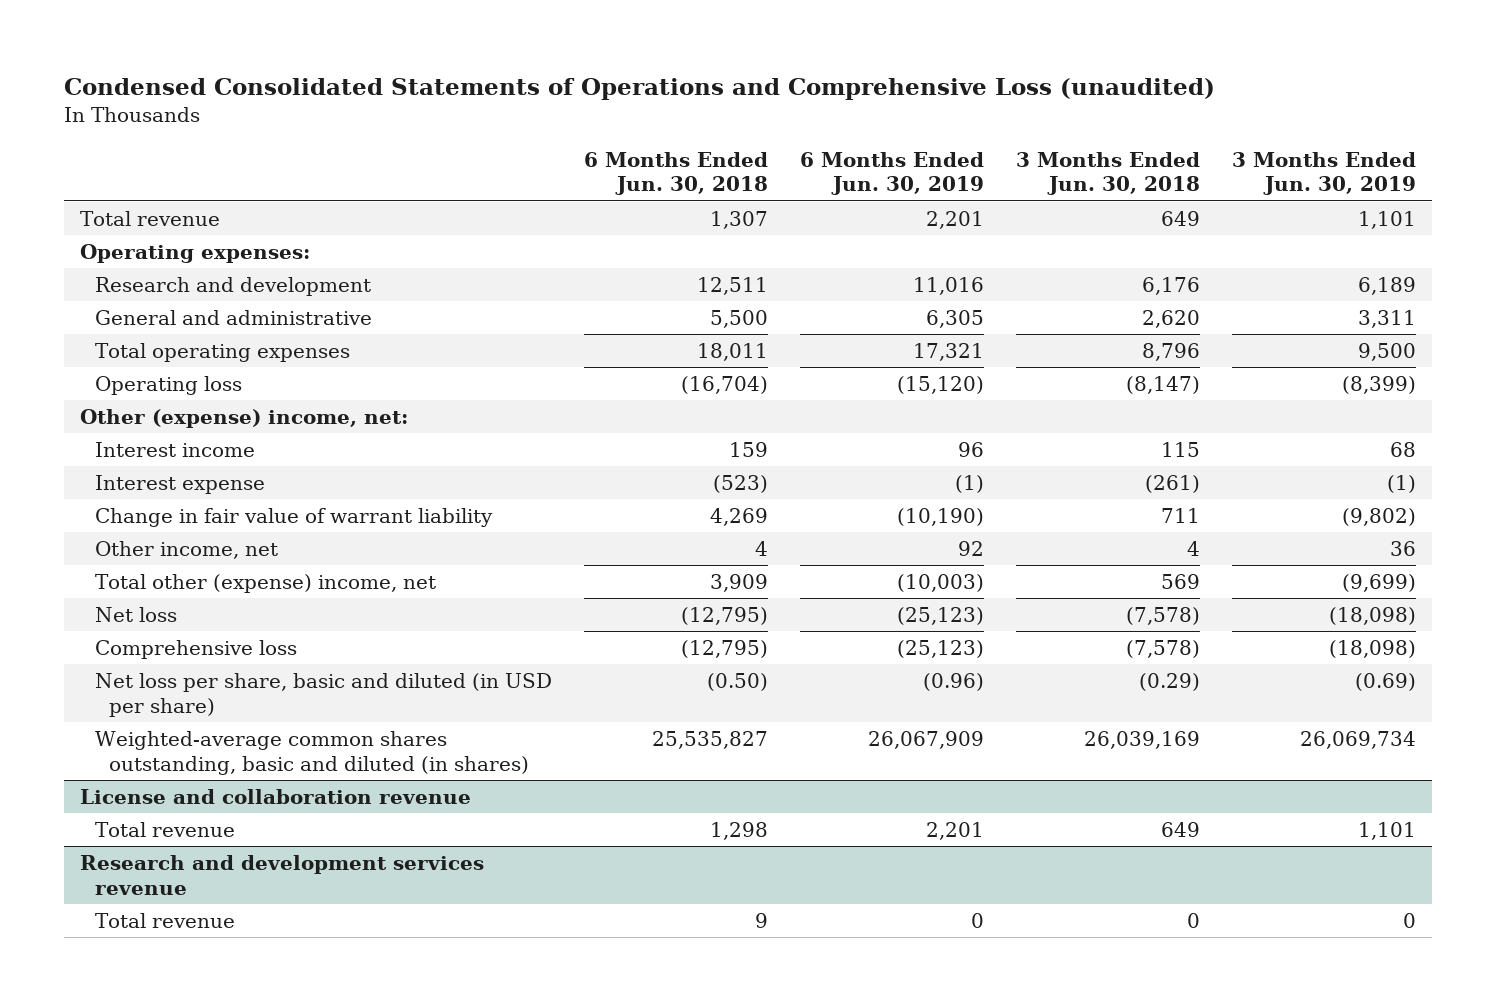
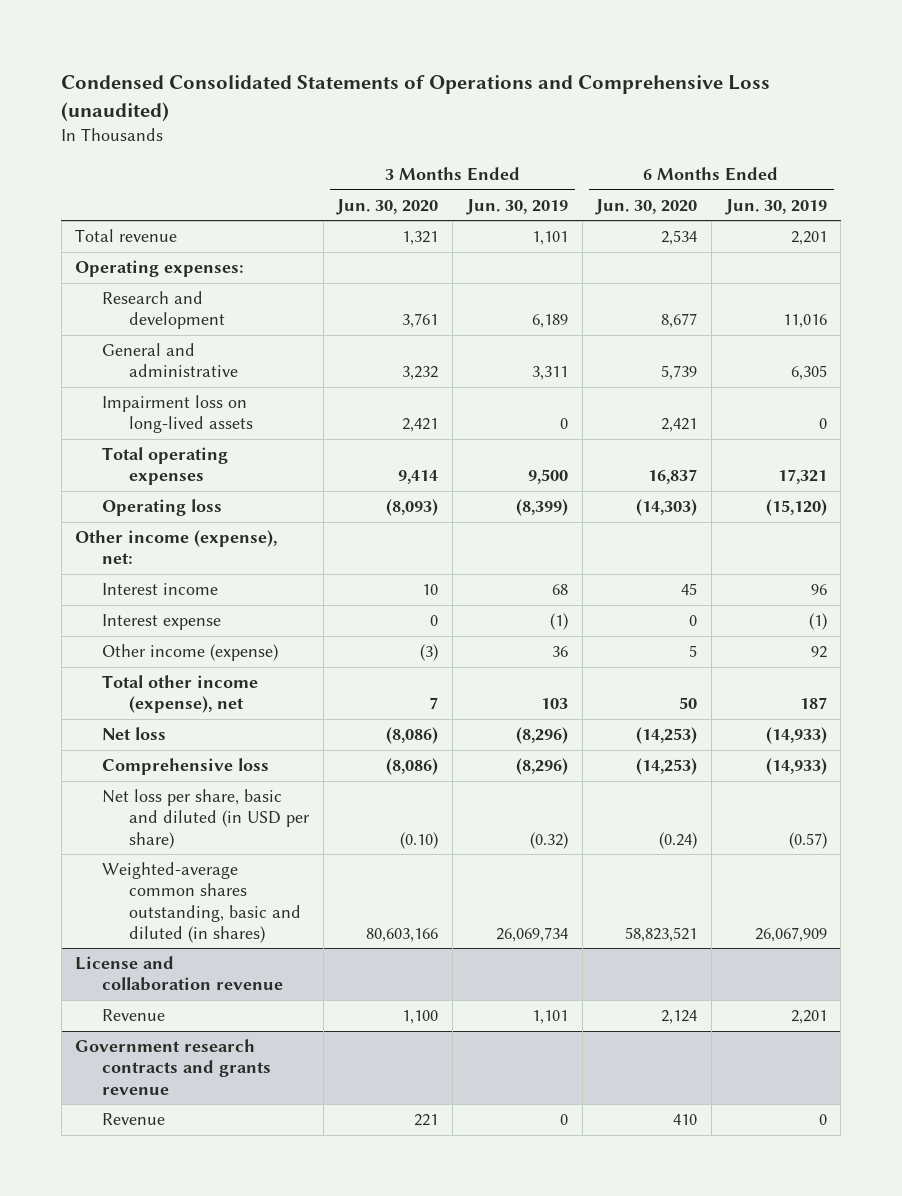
[583,151,768,196] 6 Months Ended Jun. 30, 2018 -> none
[1015,151,1200,196] 3 Months Ended Jun. 30, 2018 -> none
none -> [336,198,439,215] Jun. 30, 2020
none -> [595,198,698,215] Jun. 30, 2020
none -> [102,395,254,434] Impairment loss on long-lived assets
[79,409,408,429] Other (expense) income, net: -> [75,530,278,565] Other income (expense), net:
[94,508,493,528] Change in fair value of warrant liability -> none
[94,541,278,560] Other income, net -> [102,644,279,662] Other income (expense)
[94,574,436,594] Total other (expense) income, net -> [102,675,259,714] Total other income (expense), net
[896,574,984,593] (10,003) -> [799,697,827,710] 187
[1341,574,1416,593] (9,699) -> [540,698,568,710] 103
[896,607,984,626] (25,123) -> [765,727,827,745] (14,933)
[1328,607,1416,626] (18,098) -> [515,727,568,745] (8,296)
[896,640,984,659] (25,123) -> [765,758,827,776] (14,933)
[1328,640,1416,659] (18,098) -> [515,758,568,776] (8,296)
[922,673,984,692] (0.96) -> [788,831,827,849] (0.57)
[1354,673,1416,692] (0.69) -> [529,831,568,849] (0.32)
[79,855,484,895] Research and development services revenue -> none
[94,822,235,838] Total revenue -> [102,1009,166,1022] Revenue
none -> [75,1039,272,1095] Government research contracts and grants revenue
[94,913,235,929] Total revenue -> [102,1113,166,1126] Revenue

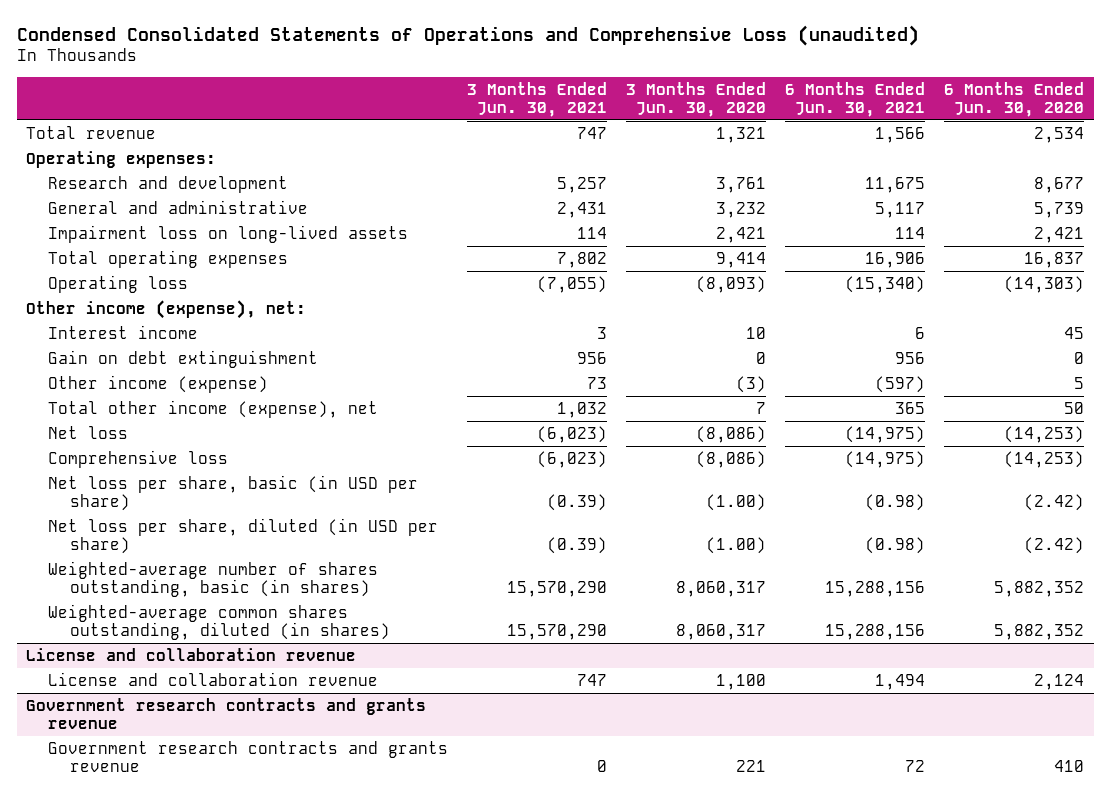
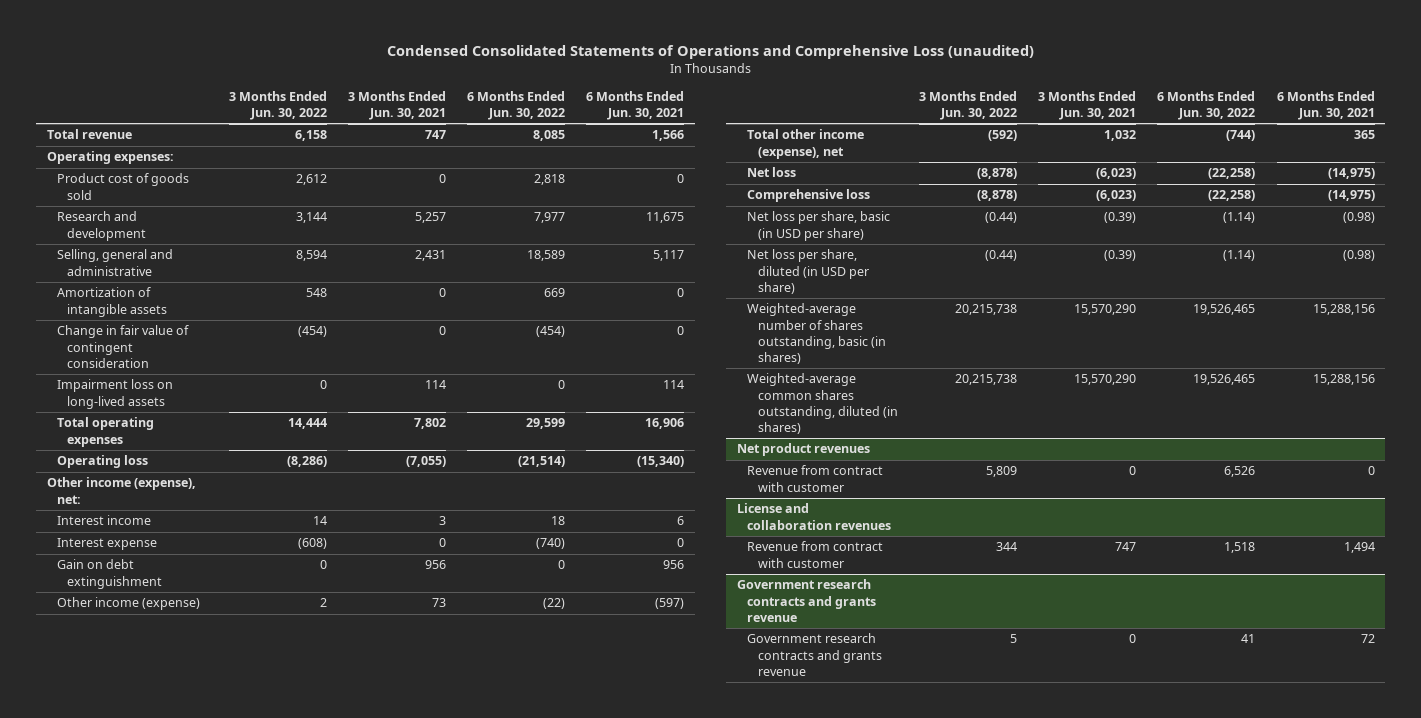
[626,81,767,117] 3 Months Ended Jun. 30, 2020 -> none
[944,81,1085,117] 6 Months Ended Jun. 30, 2020 -> none
none -> [228,90,327,120] 3 Months Ended Jun. 30, 2022
none -> [467,90,566,120] 6 Months Ended Jun. 30, 2022
none -> [56,173,189,200] Product cost of goods sold
[48,199,309,214] General and administrative -> [56,249,173,276] Selling, general and administrative
none -> [56,287,168,317] Amortization of intangible assets
none -> [56,325,189,368] Change in fair value of contingent consideration
none -> [56,538,157,551] Interest expense
none -> [736,443,870,457] Net product revenues
none -> [747,465,884,492] Revenue from contract with customer
[26,647,357,661] License and collaboration revenue -> [736,503,892,530] License and collaboration revenues
[48,671,379,686] License and collaboration revenue -> [747,541,884,568] Revenue from contract with customer

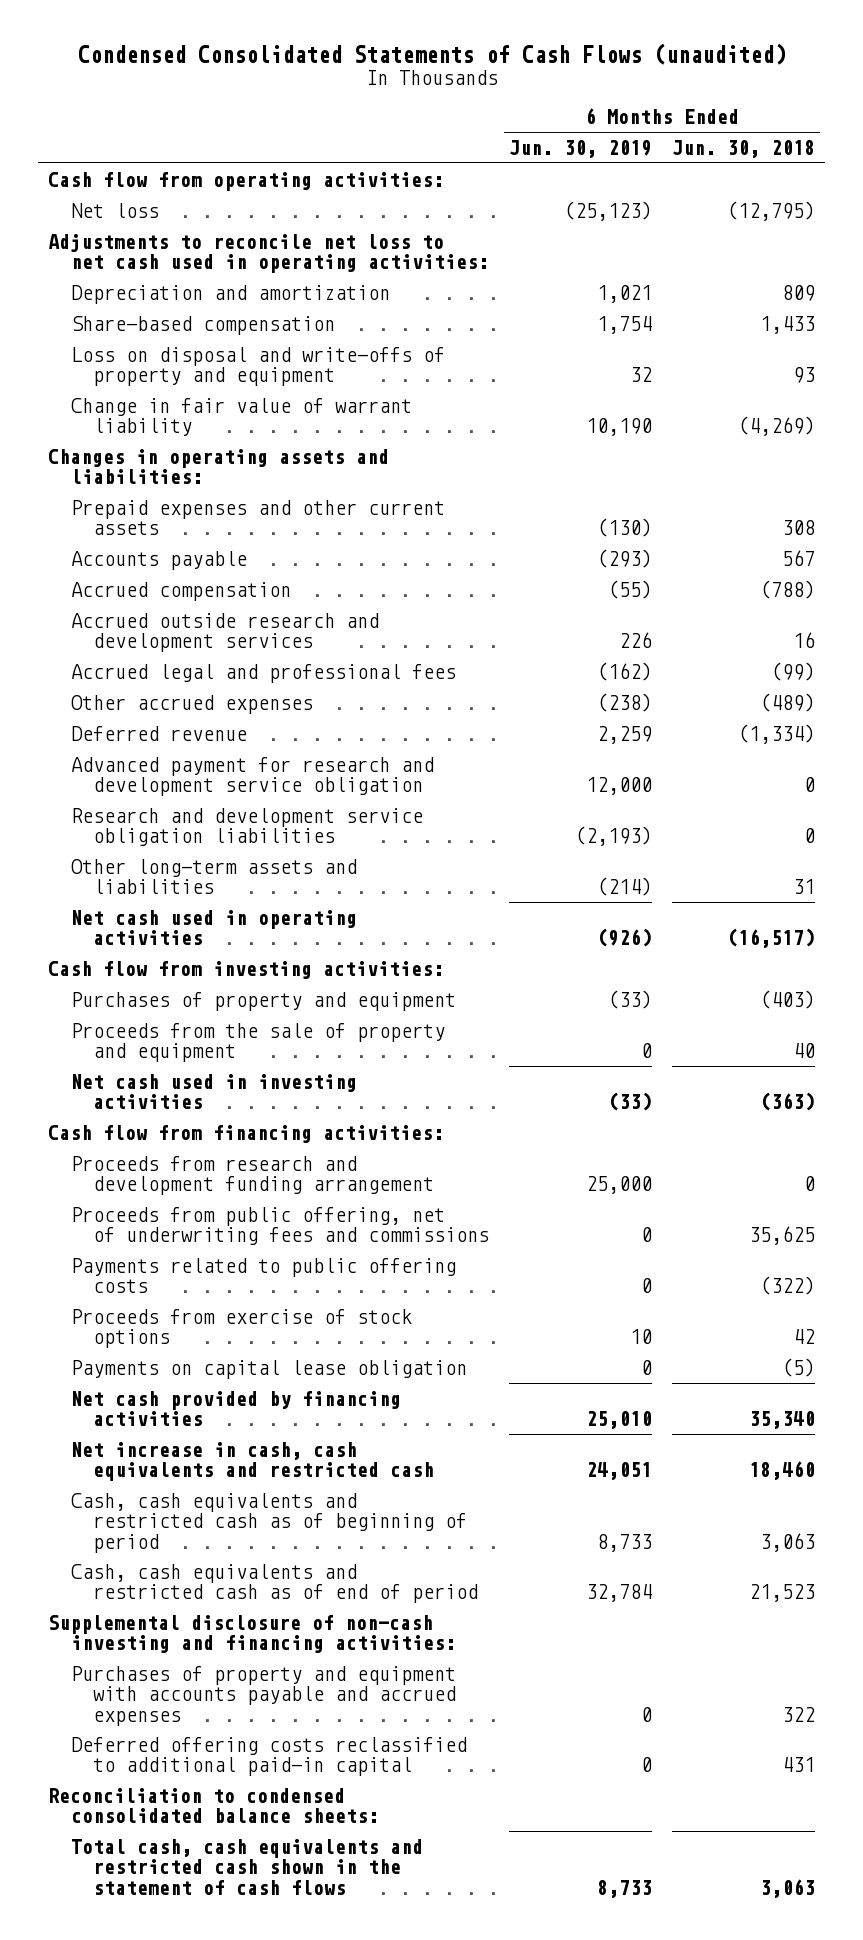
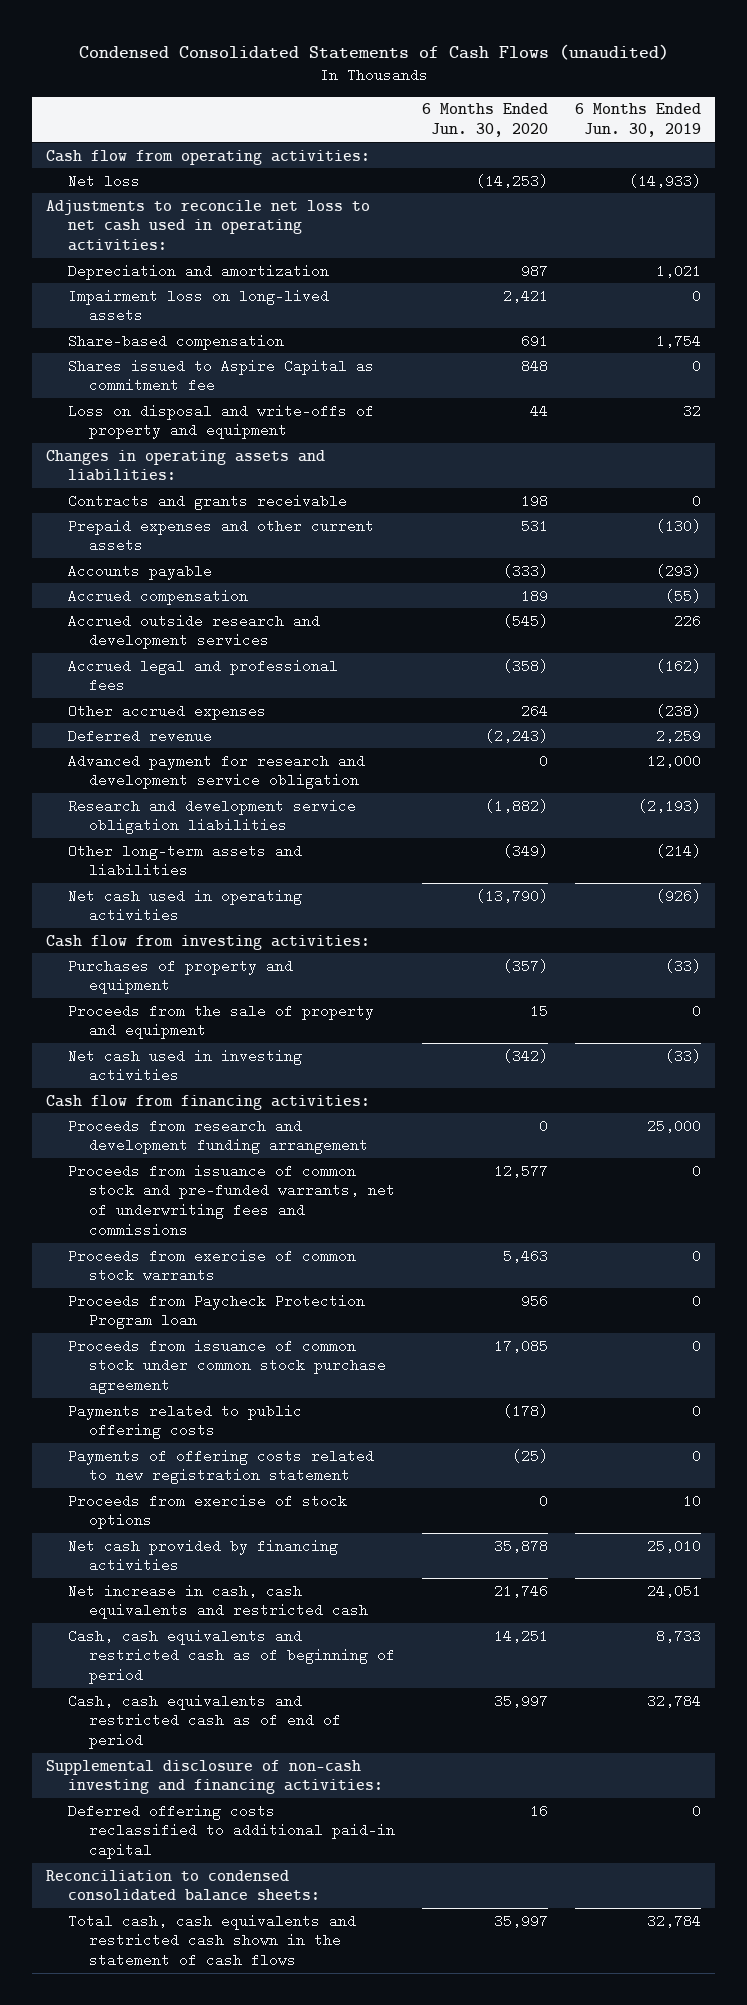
[672,139,816,158] Jun. 30, 2018 -> none
none -> [422,103,549,138] 6 Months Ended Jun. 30, 2020
[564,200,653,221] (25,123) -> [629,173,702,188] (14,933)
none -> [67,288,329,323] Impairment loss on long-lived assets
none -> [67,358,374,393] Shares issued to Aspire Capital as commitment fee
[70,397,412,437] Change in fair value of warrant liability -> none
none -> [67,493,347,510] Contracts and grants receivable
[70,1206,490,1246] Proceeds from public offering, net of underwriting fees and commissions -> [67,1163,396,1238] Proceeds from issuance of common stock and pre-funded warrants, net of underwriting fees and commissions
none -> [67,1248,356,1283] Proceeds from exercise of common stock warrants
none -> [67,1293,365,1330] Proceeds from Paycheck Protection Program loan
none -> [67,1338,387,1395] Proceeds from issuance of common stock under common stock purchase agreement
none -> [67,1448,374,1485] Payments of offering costs related to new registration statement
[70,1359,467,1379] Payments on capital lease obligation -> none
[70,1665,457,1726] Purchases of property and equipment with accounts payable and accrued expenses -> none
[597,1879,653,1898] 8,733 -> [647,1913,702,1928] 32,784

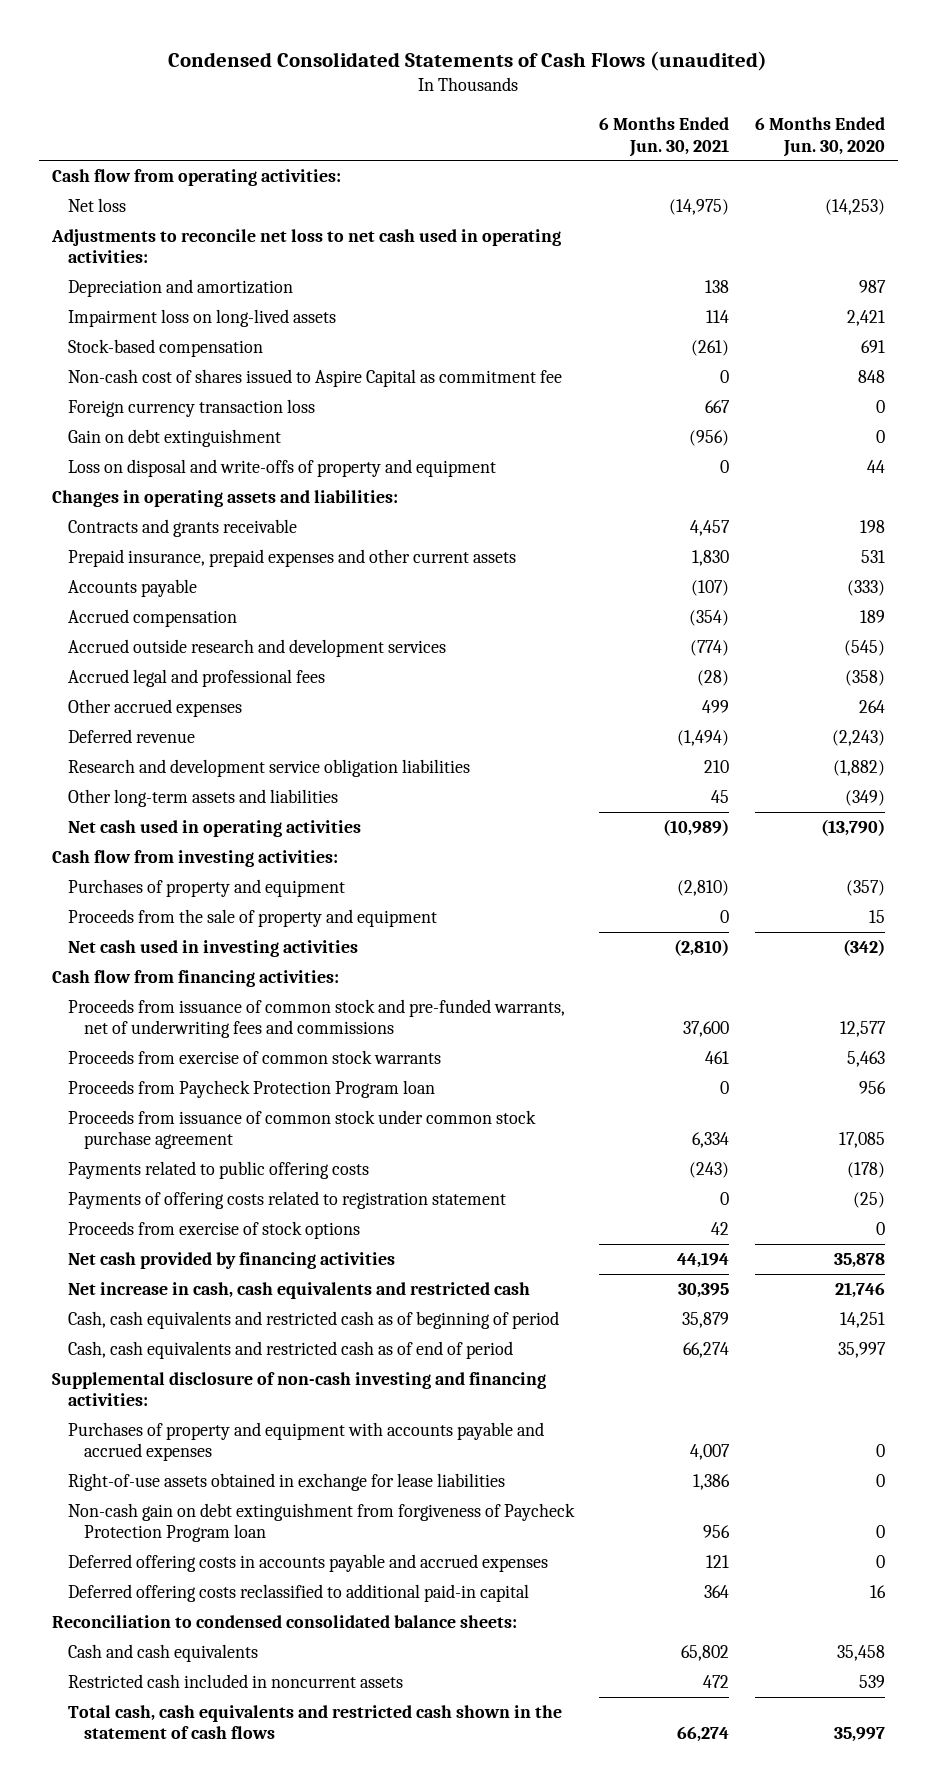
[575,103,702,138] 6 Months Ended Jun. 30, 2019 -> none
none -> [599,117,730,157] 6 Months Ended Jun. 30, 2021
[67,333,284,350] Share-based compensation -> [67,338,263,357] Stock-based compensation
[67,358,374,393] Shares issued to Aspire Capital as commitment fee -> [67,368,562,387] Non-cash cost of shares issued to Aspire Capital as commitment fee
none -> [67,398,315,417] Foreign currency transaction loss
none -> [67,428,281,447] Gain on debt extinguishment
[67,518,374,553] Prepaid expenses and other current assets -> [67,548,516,567] Prepaid insurance, prepaid expenses and other current assets
[67,753,365,790] Advanced payment for research and development service obligation -> none
[67,1118,369,1155] Proceeds from research and development funding arrangement -> none
[67,1448,374,1485] Payments of offering costs related to new registration statement -> [67,1190,506,1209] Payments of offering costs related to registration statement
none -> [67,1421,544,1462] Purchases of property and equipment with accounts payable and accrued expenses
none -> [67,1472,505,1491] Right-of-use assets obtained in exchange for lease liabilities
none -> [67,1502,575,1543] Non-cash gain on debt extinguishment from forgiveness of Paycheck Protection Program loan
none -> [67,1553,548,1572] Deferred offering costs in accounts payable and accrued expenses
none -> [67,1643,258,1662] Cash and cash equivalents
none -> [67,1673,403,1688] Restricted cash included in noncurrent assets

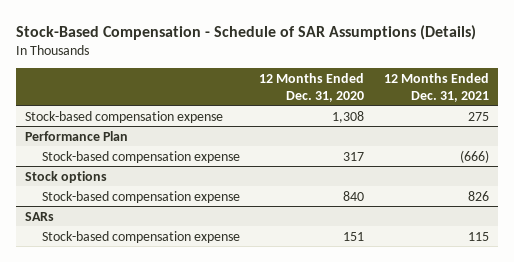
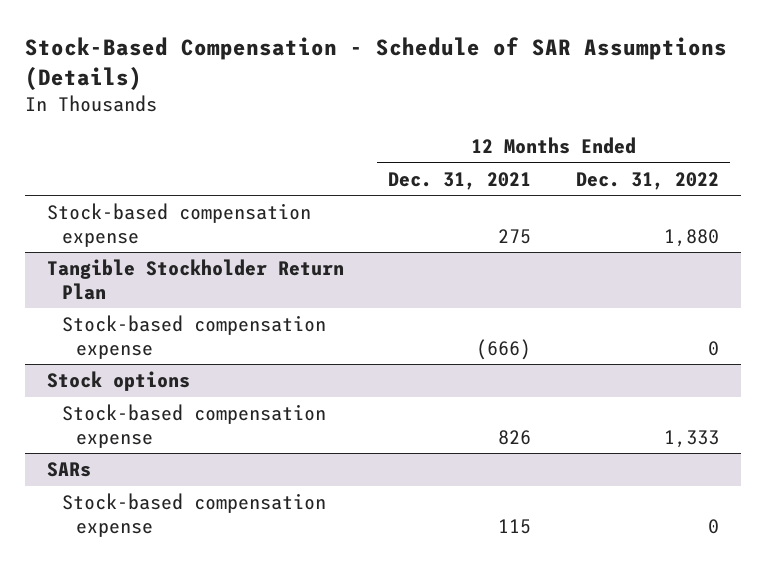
[259,72,365,102] 12 Months Ended Dec. 31, 2020 -> none
none -> [575,171,719,190] Dec. 31, 2022
[25,130,129,141] Performance Plan -> [46,259,344,300] Tangible Stockholder Return Plan

